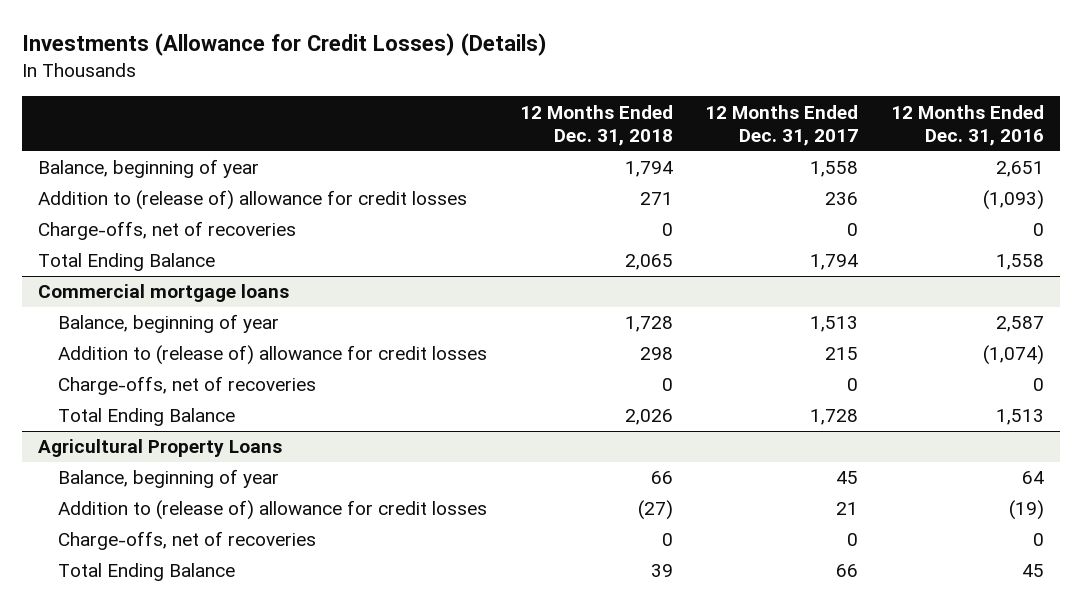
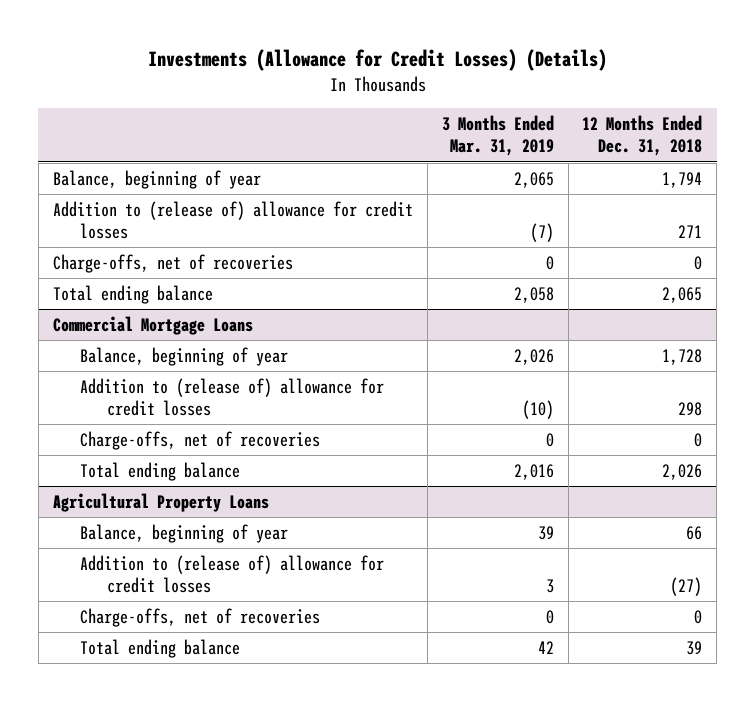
[705,104,859,147] 12 Months Ended Dec. 31, 2017 -> none
[890,104,1044,147] 12 Months Ended Dec. 31, 2016 -> none
none -> [441,115,554,157] 3 Months Ended Mar. 31, 2019
[38,253,216,272] Total Ending Balance -> [52,284,213,304] Total ending balance
[38,284,290,303] Commercial mortgage loans -> [52,315,253,335] Commercial Mortgage Loans
[57,408,235,427] Total Ending Balance -> [79,461,240,481] Total ending balance
[57,563,235,582] Total Ending Balance -> [79,638,240,658] Total ending balance

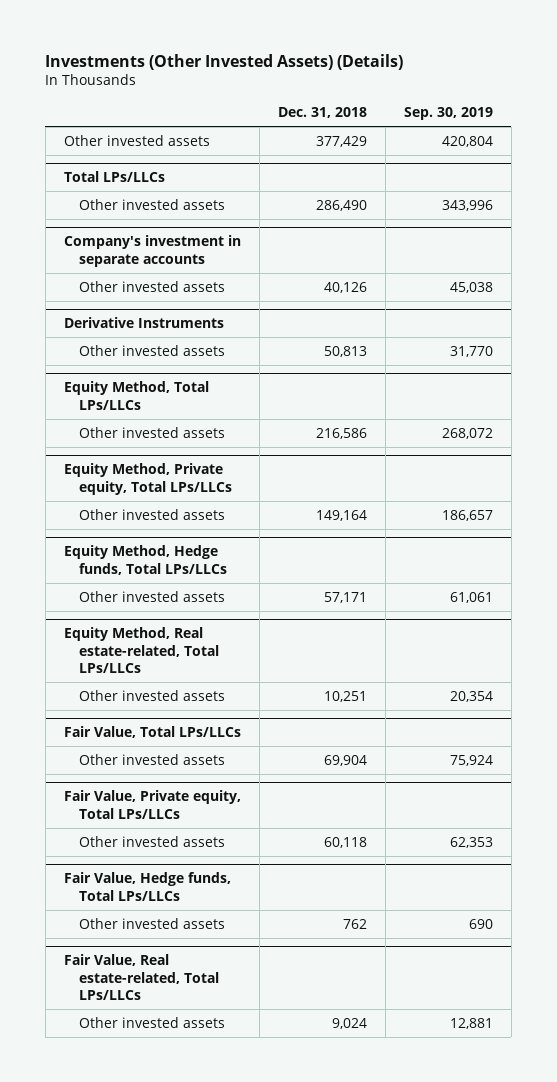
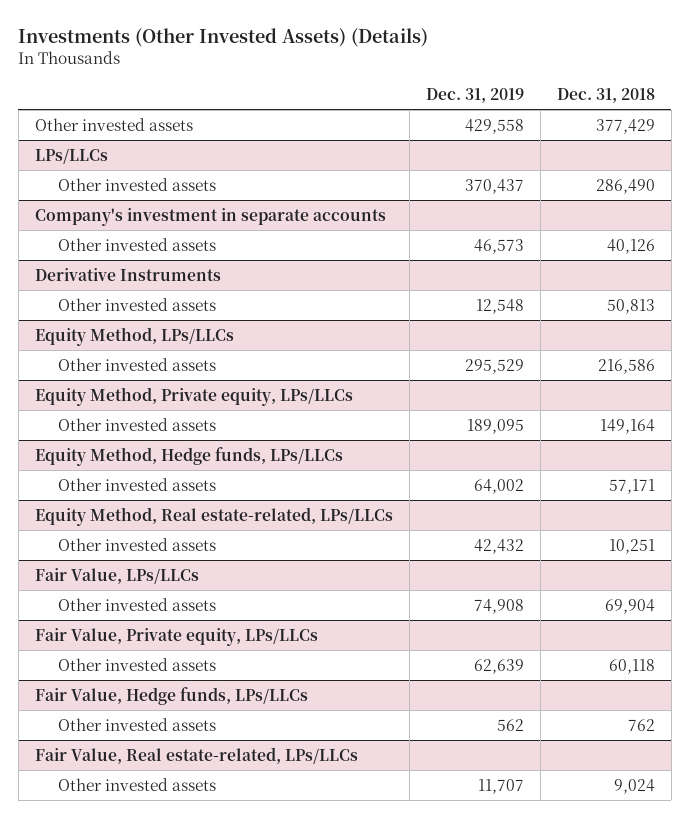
[403,107,493,121] Sep. 30, 2019 -> none
none -> [425,88,524,104] Dec. 31, 2019
[63,171,165,183] Total LPs/LLCs -> [34,147,108,164] LPs/LLCs
[63,381,209,410] Equity Method, Total LPs/LLCs -> [34,326,234,346] Equity Method, LPs/LLCs
[63,463,233,495] Equity Method, Private equity, Total LPs/LLCs -> [34,386,353,406] Equity Method, Private equity, LPs/LLCs
[63,545,228,575] Equity Method, Hedge funds, Total LPs/LLCs -> [34,446,343,466] Equity Method, Hedge funds, LPs/LLCs
[63,627,220,673] Equity Method, Real estate-related, Total LPs/LLCs -> [34,506,393,526] Equity Method, Real estate-related, LPs/LLCs
[63,726,241,739] Fair Value, Total LPs/LLCs -> [34,567,199,584] Fair Value, LPs/LLCs
[63,790,241,819] Fair Value, Private equity, Total LPs/LLCs -> [34,627,318,646] Fair Value, Private equity, LPs/LLCs
[63,872,231,901] Fair Value, Hedge funds, Total LPs/LLCs -> [34,686,308,705] Fair Value, Hedge funds, LPs/LLCs
[63,954,220,1000] Fair Value, Real estate-related, Total LPs/LLCs -> [34,746,358,764] Fair Value, Real estate-related, LPs/LLCs

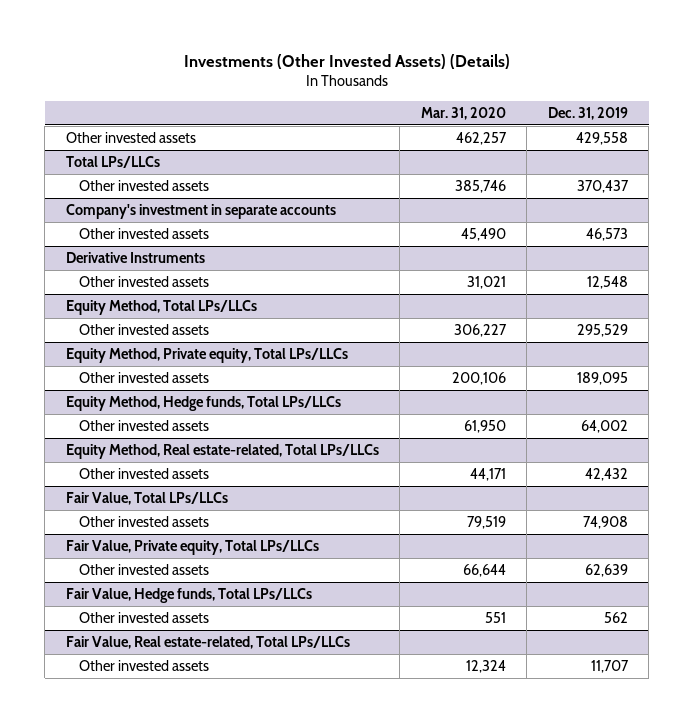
[556,88,655,104] Dec. 31, 2018 -> none
none -> [420,106,506,120] Mar. 31, 2020
[34,147,108,164] LPs/LLCs -> [65,156,160,169] Total LPs/LLCs
[34,326,234,346] Equity Method, LPs/LLCs -> [65,300,257,316] Equity Method, Total LPs/LLCs
[34,386,353,406] Equity Method, Private equity, LPs/LLCs -> [65,348,348,364] Equity Method, Private equity, Total LPs/LLCs
[34,446,343,466] Equity Method, Hedge funds, LPs/LLCs -> [65,396,341,412] Equity Method, Hedge funds, Total LPs/LLCs
[34,506,393,526] Equity Method, Real estate-related, LPs/LLCs -> [65,444,379,460] Equity Method, Real estate-related, Total LPs/LLCs
[34,567,199,584] Fair Value, LPs/LLCs -> [65,492,228,506] Fair Value, Total LPs/LLCs
[34,627,318,646] Fair Value, Private equity, LPs/LLCs -> [65,540,319,556] Fair Value, Private equity, Total LPs/LLCs
[34,686,308,705] Fair Value, Hedge funds, LPs/LLCs -> [65,588,312,604] Fair Value, Hedge funds, Total LPs/LLCs
[34,746,358,764] Fair Value, Real estate-related, LPs/LLCs -> [65,636,350,650] Fair Value, Real estate-related, Total LPs/LLCs

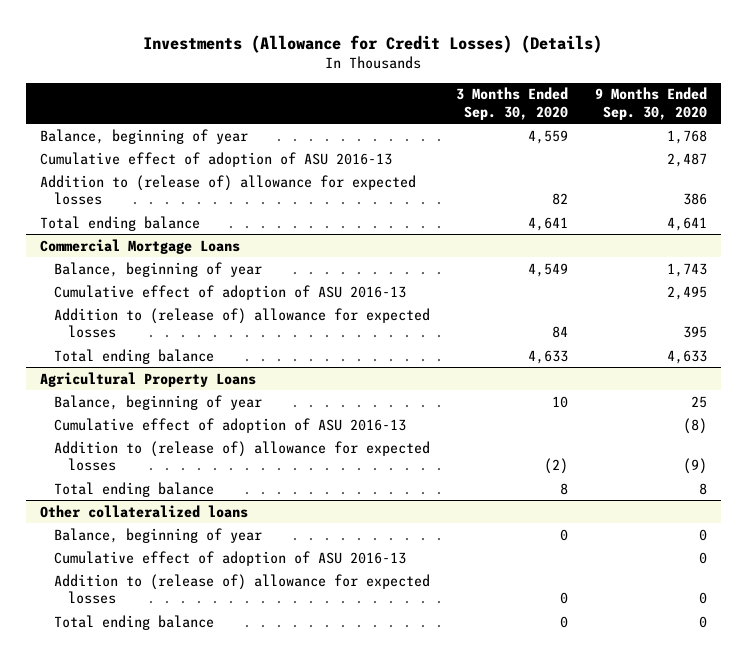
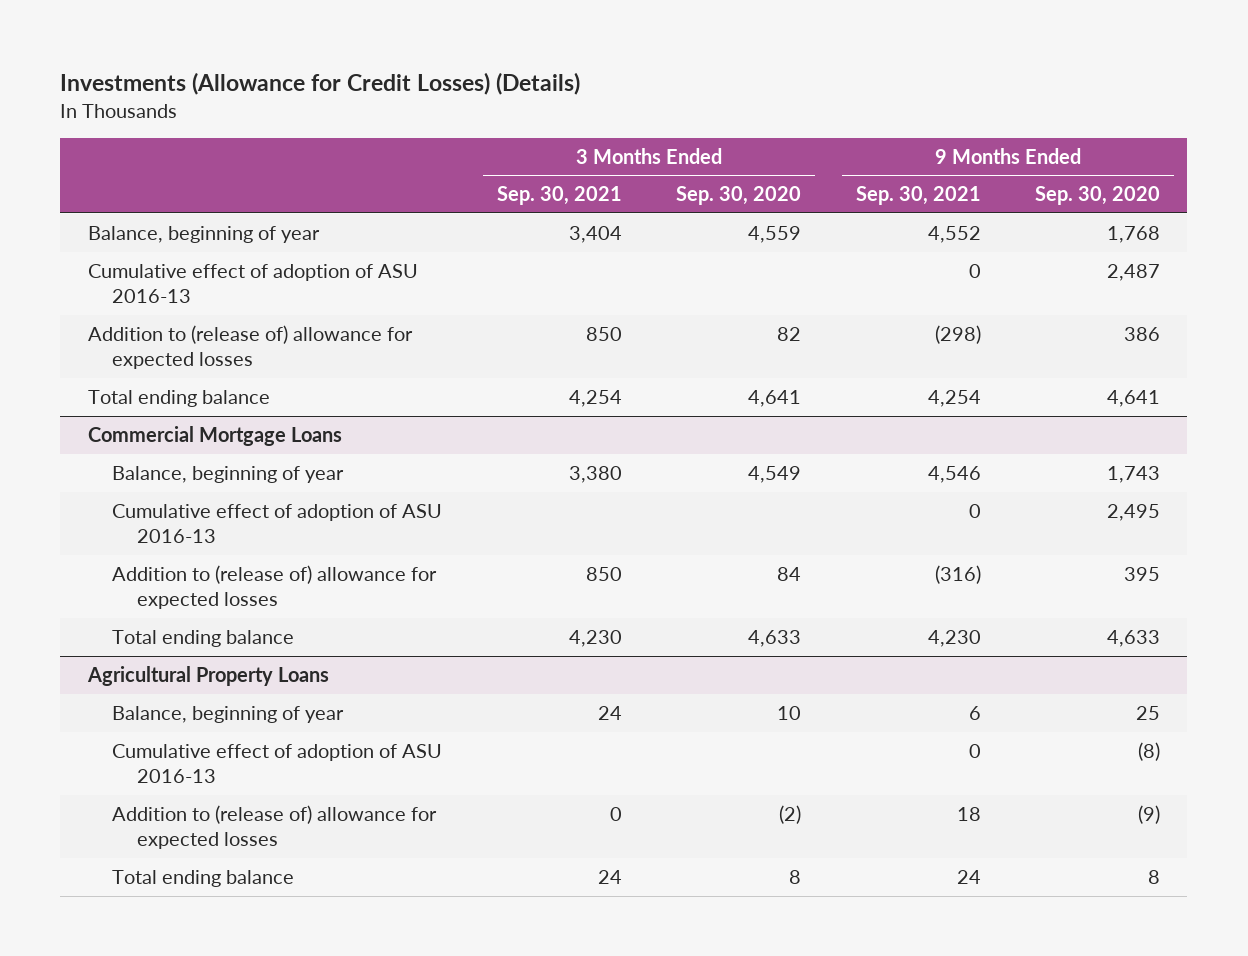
none -> [496,186,622,206] Sep. 30, 2021
none -> [855,186,981,206] Sep. 30, 2021
[39,504,248,518] Other collateralized loans -> none
[53,527,262,543] Balance, beginning of year -> none
[53,550,406,566] Cumulative effect of adoption of ASU 2016-13 -> none
[53,573,430,605] Addition to (release of) allowance for expected losses -> none
[53,614,214,630] Total ending balance -> none

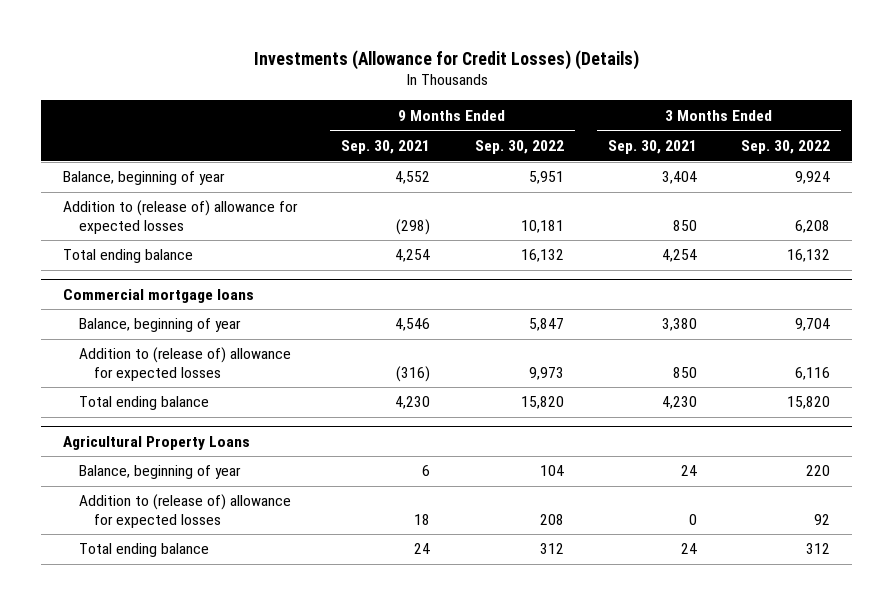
[676,186,802,206] Sep. 30, 2020 -> none
[1035,186,1161,206] Sep. 30, 2020 -> none
none -> [474,139,564,154] Sep. 30, 2022
none -> [741,139,831,154] Sep. 30, 2022
[87,263,418,304] Cumulative effect of adoption of ASU 2016-13 -> none
[87,425,342,446] Commercial Mortgage Loans -> [62,288,254,303] Commercial mortgage loans
[112,503,443,544] Cumulative effect of adoption of ASU 2016-13 -> none
[112,743,443,784] Cumulative effect of adoption of ASU 2016-13 -> none

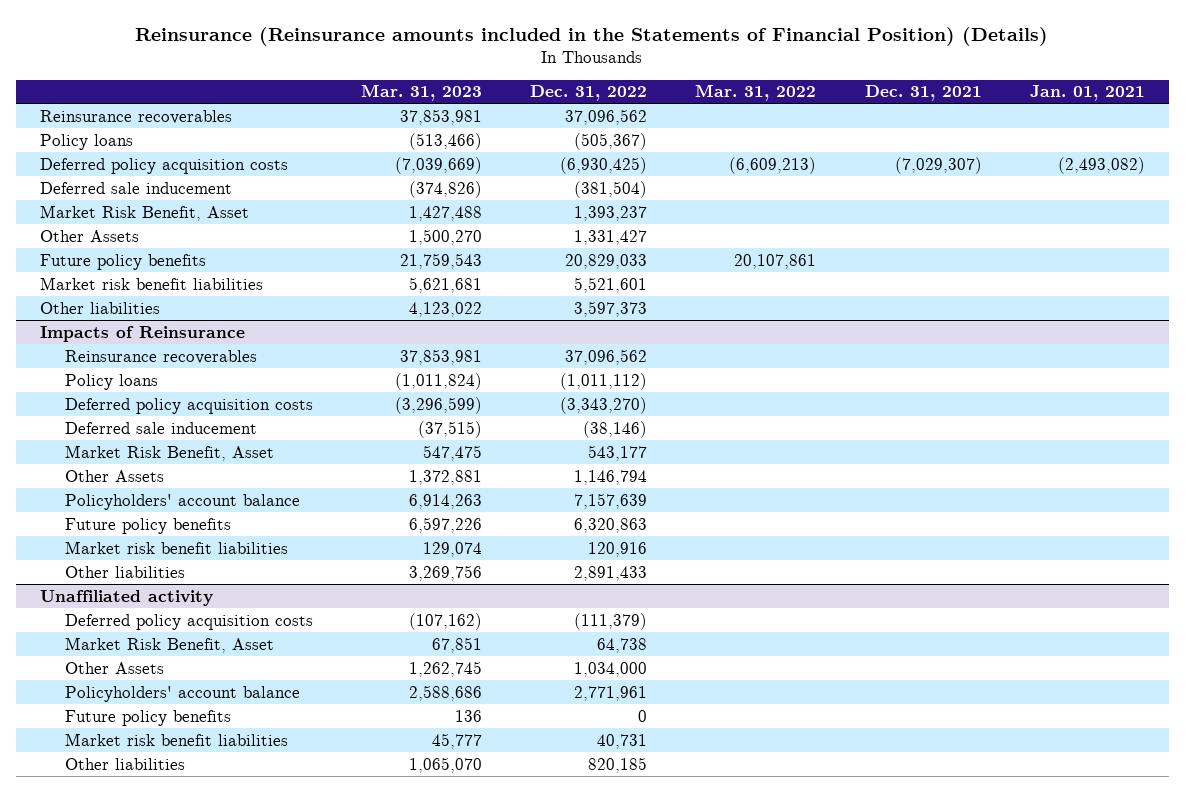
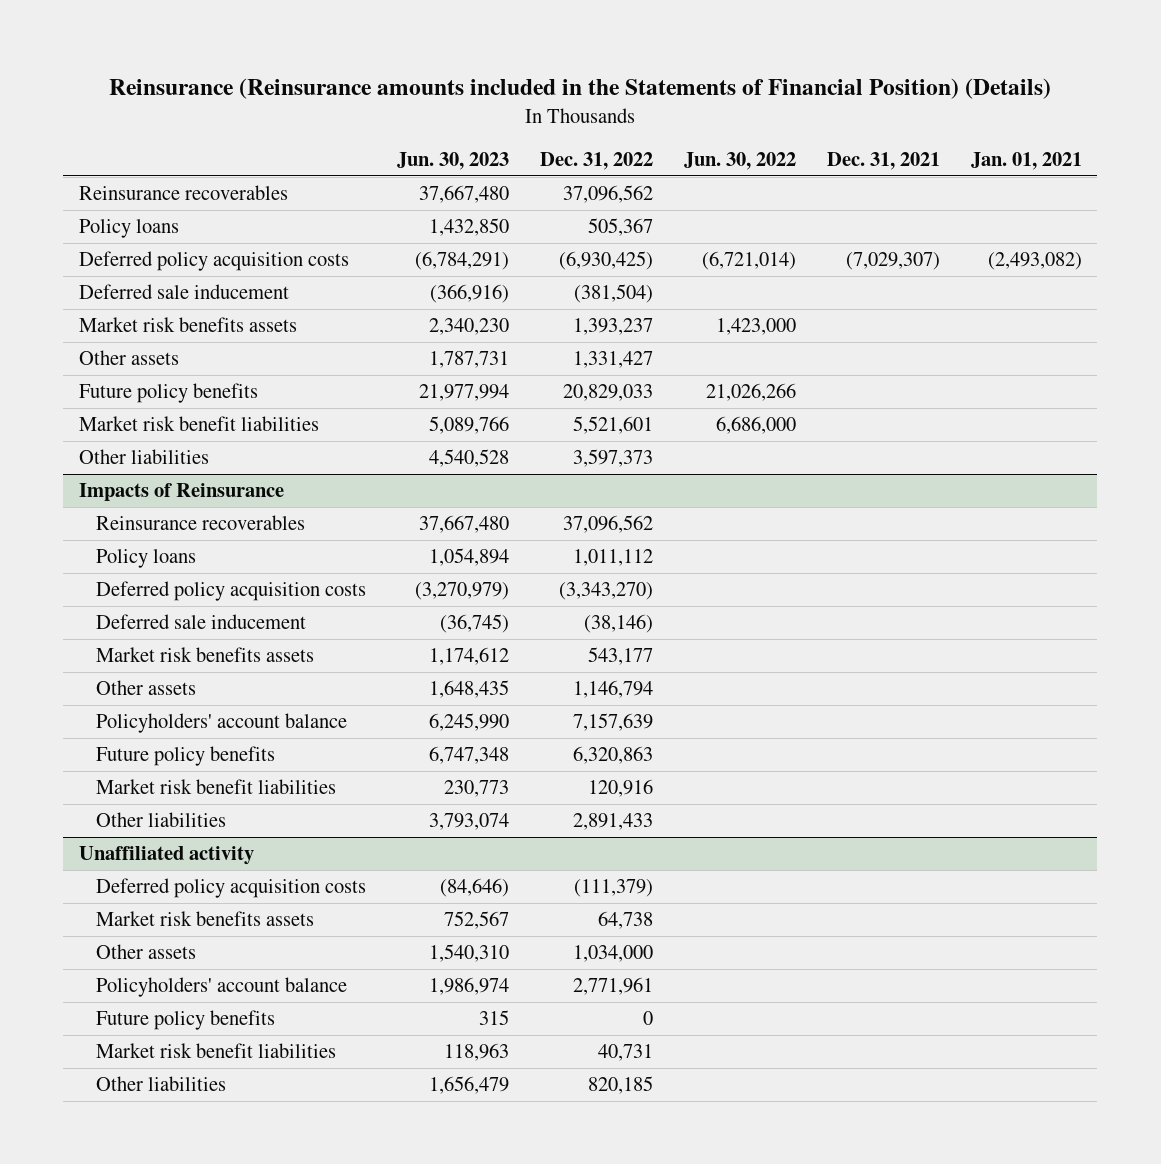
[360,84,482,102] Mar. 31, 2023 -> none
[695,84,817,102] Mar. 31, 2022 -> none
none -> [396,152,509,171] Jun. 30, 2023
none -> [683,152,796,171] Jun. 30, 2022
[574,132,648,150] (505,367) -> [587,218,653,237] 505,367
[39,204,249,221] Market Risk Benefit, Asset -> [78,317,297,333] Market risk benefits assets
[39,229,139,242] Other Assets -> [78,350,179,366] Other assets
[560,372,648,390] (1,011,112) -> [572,549,653,567] 1,011,112
[64,444,274,461] Market Risk Benefit, Asset -> [95,647,314,663] Market risk benefits assets
[64,469,164,482] Other Assets -> [95,680,196,696] Other assets
[64,636,274,653] Market Risk Benefit, Asset -> [95,911,314,927] Market risk benefits assets
[64,661,164,674] Other Assets -> [95,944,196,960] Other assets

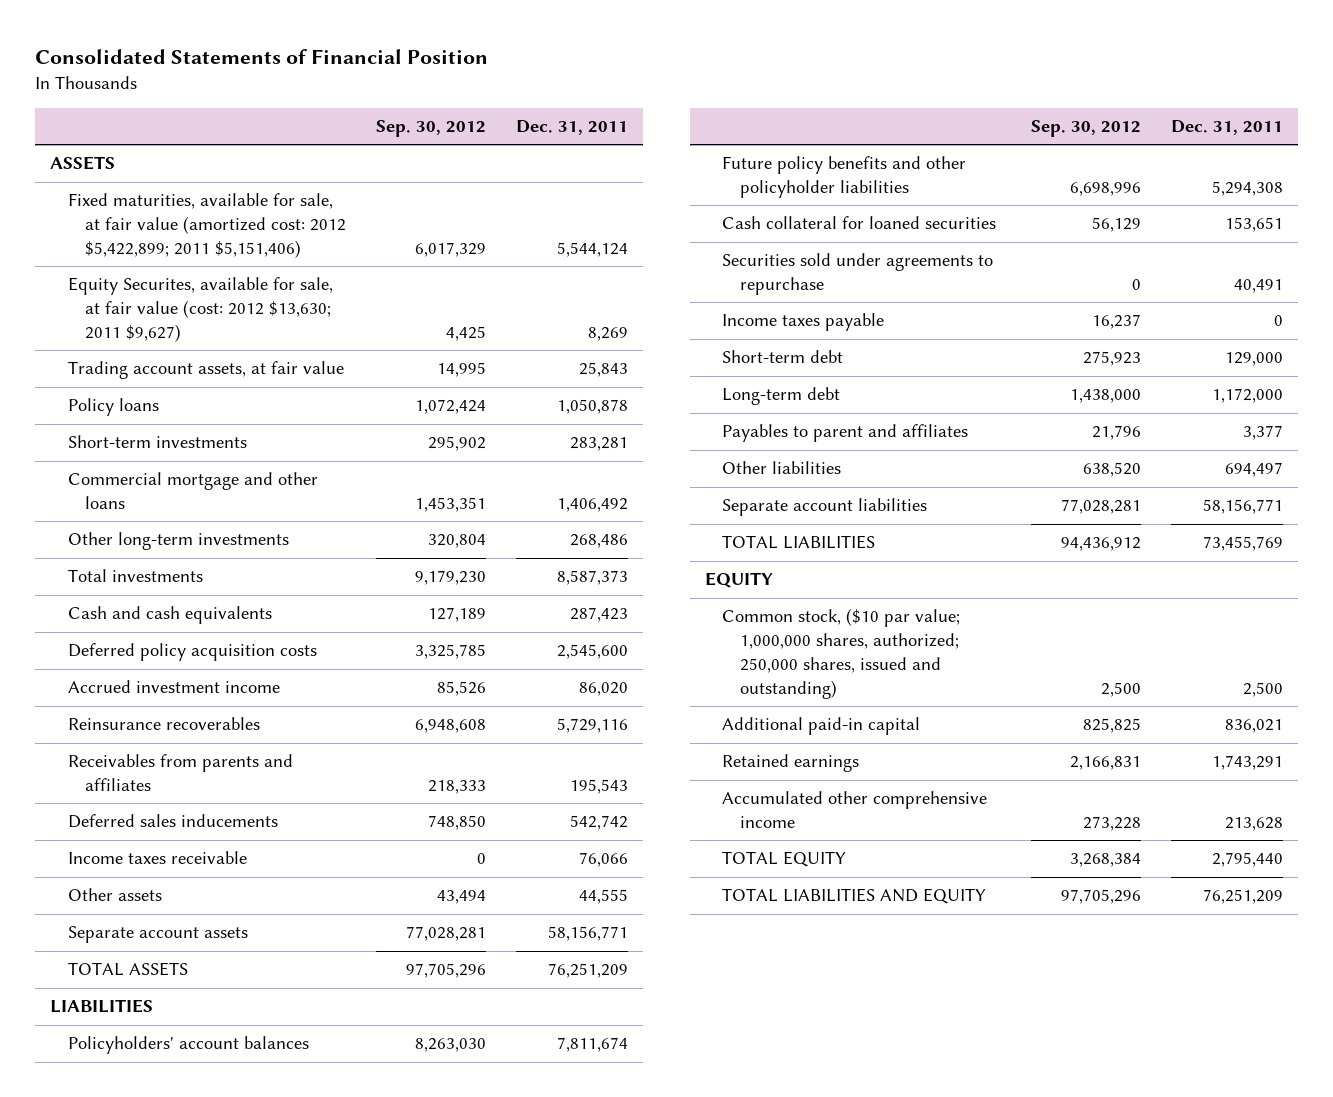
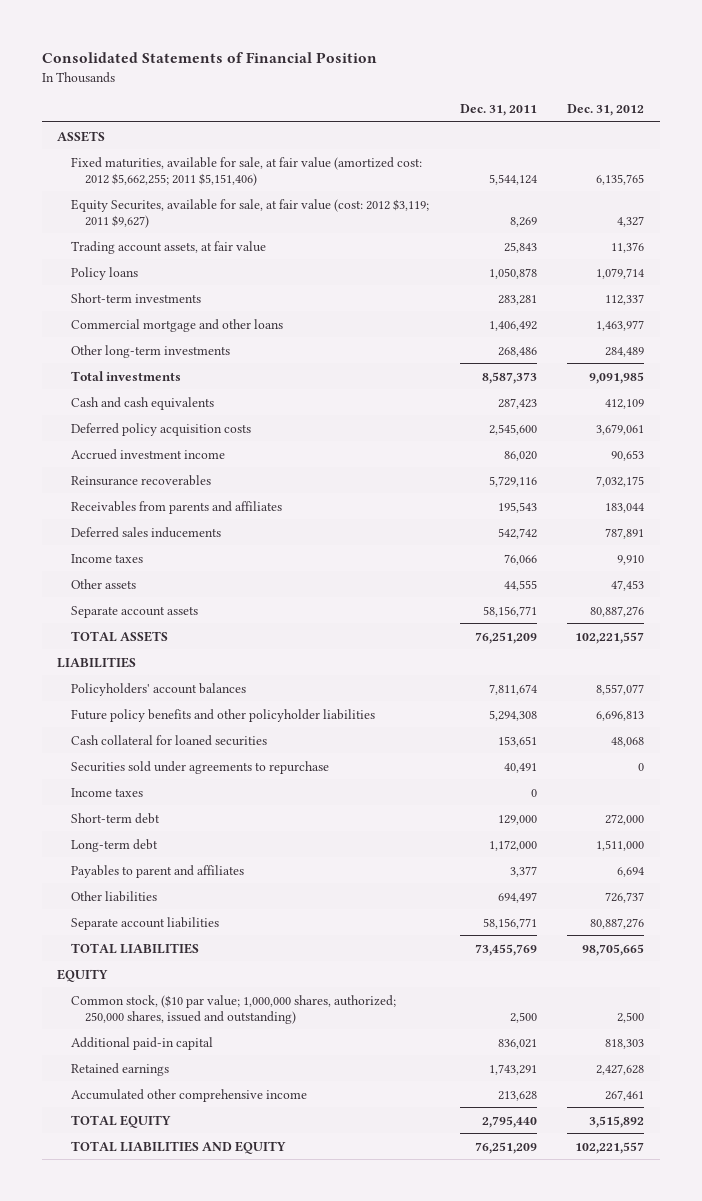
[376,119,487,137] Sep. 30, 2012 -> none
none -> [567,103,645,116] Dec. 31, 2012
[67,193,347,258] Fixed maturities, available for sale, at fair value (amortized cost: 2012 $5,422,899; 2011 $5,151,406) -> [71,156,423,186] Fixed maturities, available for sale, at fair value (amortized cost: 2012 $5,662,255; 2011 $5,151,406)
[67,277,333,342] Equity Securites, available for sale, at fair value (cost: 2012 $13,630; 2011 $9,627) -> [71,198,430,228] Equity Securites, available for sale, at fair value (cost: 2012 $3,119; 2011 $9,627)
[67,851,247,865] Income taxes receivable -> [71,553,144,563] Income taxes
[722,313,885,332] Income taxes payable -> [71,787,144,797] Income taxes

